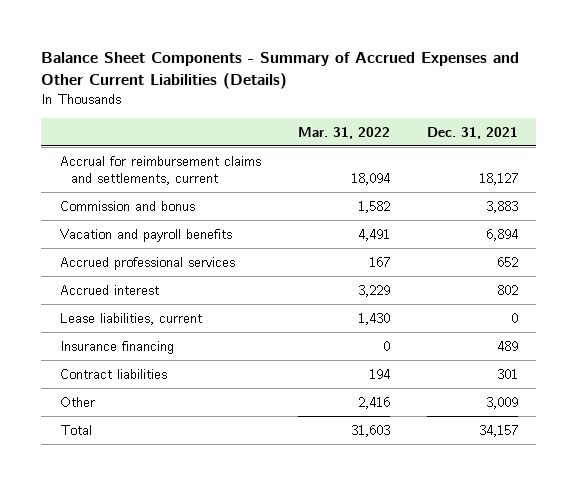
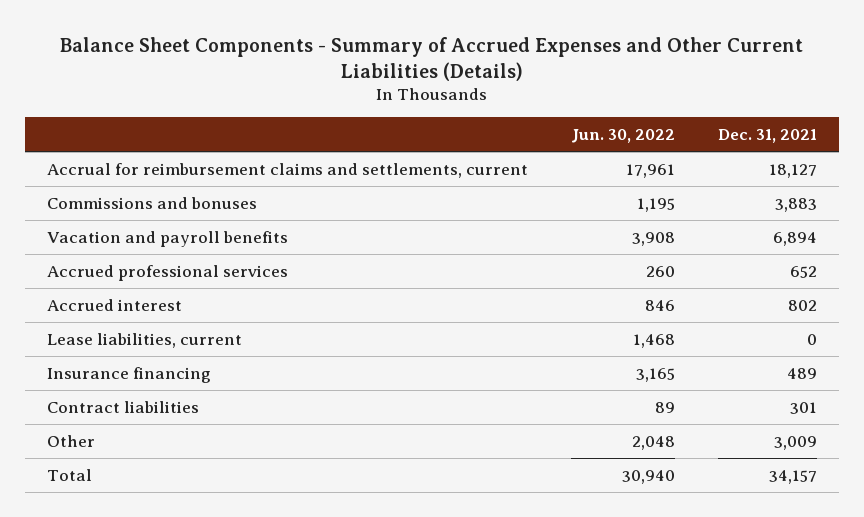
[297,126,390,139] Mar. 31, 2022 -> none
none -> [571,128,676,143] Jun. 30, 2022
[59,200,195,211] Commission and bonus -> [47,196,258,209] Commissions and bonuses

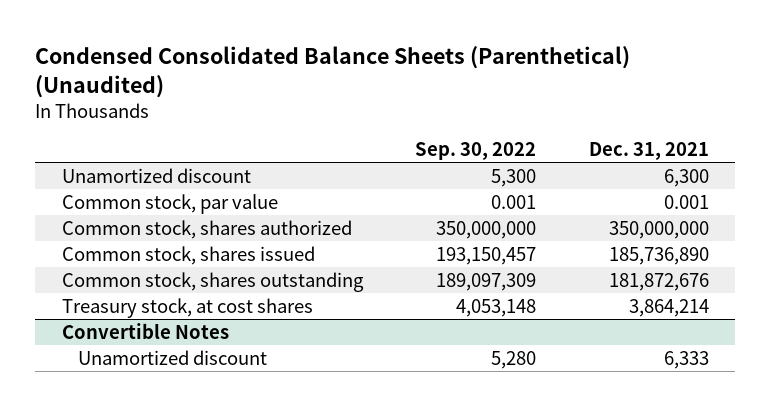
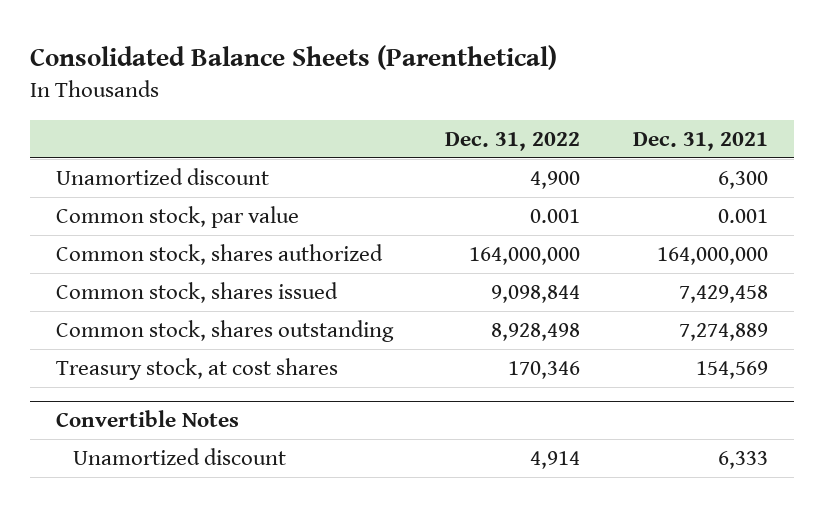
[35,46,631,98] Condensed Consolidated Balance Sheets (Parenthetical) (Unaudited) -> [30,44,558,70] Consolidated Balance Sheets (Parenthetical)
[415,141,537,160] Sep. 30, 2022 -> none
none -> [445,132,581,152] Dec. 31, 2022
[609,220,710,239] 350,000,000 -> [656,247,768,266] 164,000,000
[609,246,710,265] 185,736,890 -> [678,285,768,304] 7,429,458
[609,272,710,291] 181,872,676 -> [678,323,768,342] 7,274,889
[629,298,710,317] 3,864,214 -> [695,361,768,380] 154,569

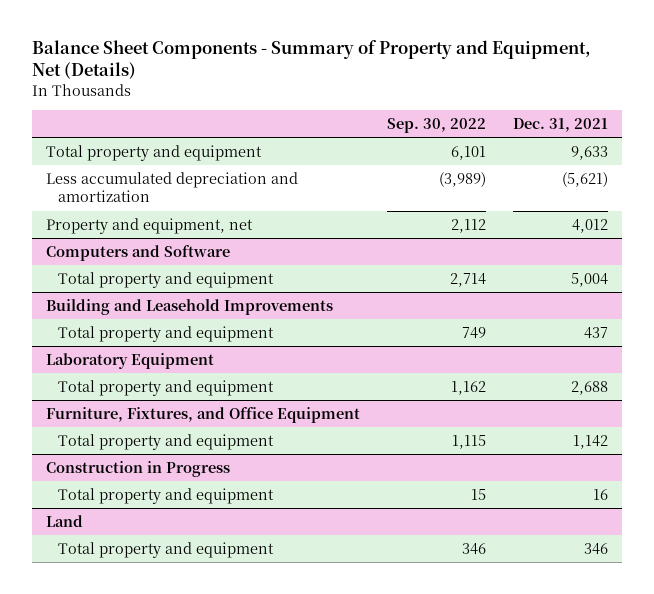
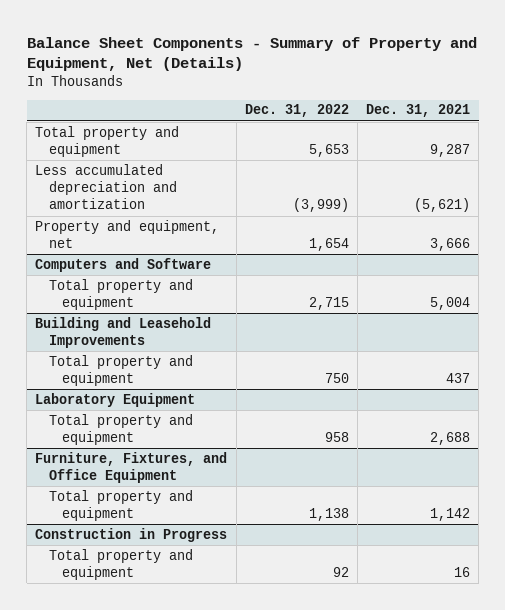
[386,117,486,133] Sep. 30, 2022 -> none
none -> [244,104,349,118] Dec. 31, 2022
[571,145,609,160] 9,633 -> [429,144,470,158] 9,287
[572,218,609,233] 4,012 -> [429,238,470,252] 3,666
[45,514,83,527] Land -> none
[57,541,274,558] Total property and equipment -> none

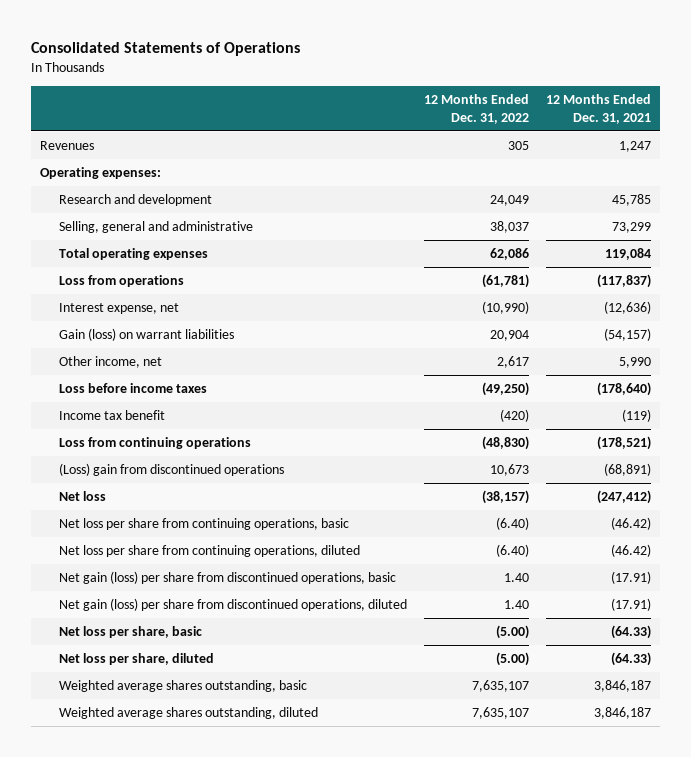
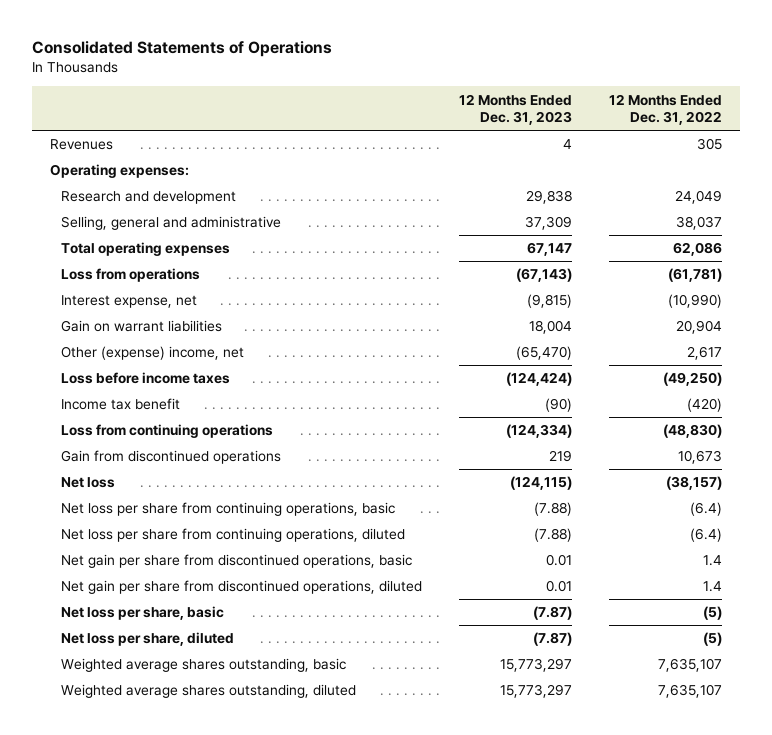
[546,94,652,124] 12 Months Ended Dec. 31, 2021 -> none
none -> [458,93,572,126] 12 Months Ended Dec. 31, 2023
[59,328,235,342] Gain (loss) on warrant liabilities -> [60,320,222,333] Gain on warrant liabilities
[59,356,163,369] Other income, net -> [60,346,244,361] Other (expense) income, net
[59,463,285,477] (Loss) gain from discontinued operations -> [60,450,281,465] Gain from discontinued operations
[496,517,530,531] (6.40) -> [689,502,722,517] (6.4)
[496,544,530,558] (6.40) -> [689,528,722,543] (6.4)
[59,571,397,585] Net gain (loss) per share from discontinued operations, basic -> [60,554,412,569] Net gain per share from discontinued operations, basic
[504,573,530,583] 1.40 -> [702,555,722,567] 1.4
[59,598,408,612] Net gain (loss) per share from discontinued operations, diluted -> [60,580,422,595] Net gain per share from discontinued operations, diluted
[504,600,530,610] 1.40 -> [702,581,722,593] 1.4
[496,625,530,640] (5.00) -> [702,606,722,621] (5)
[496,652,530,667] (5.00) -> [702,632,722,647] (5)

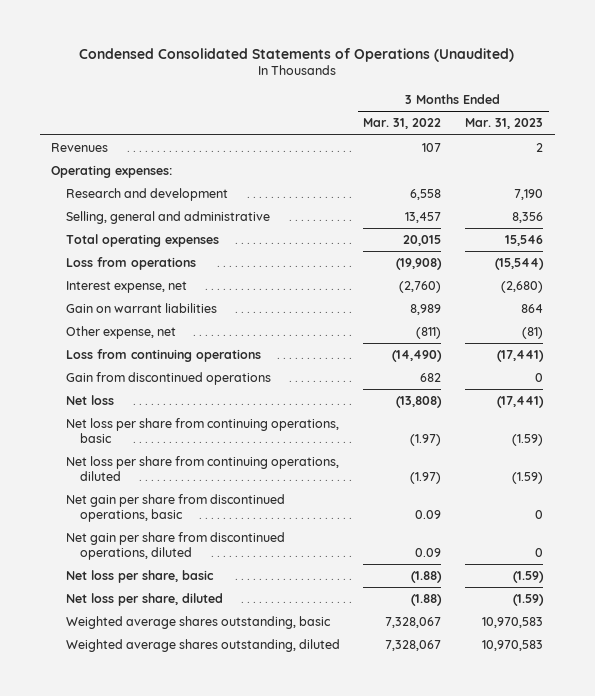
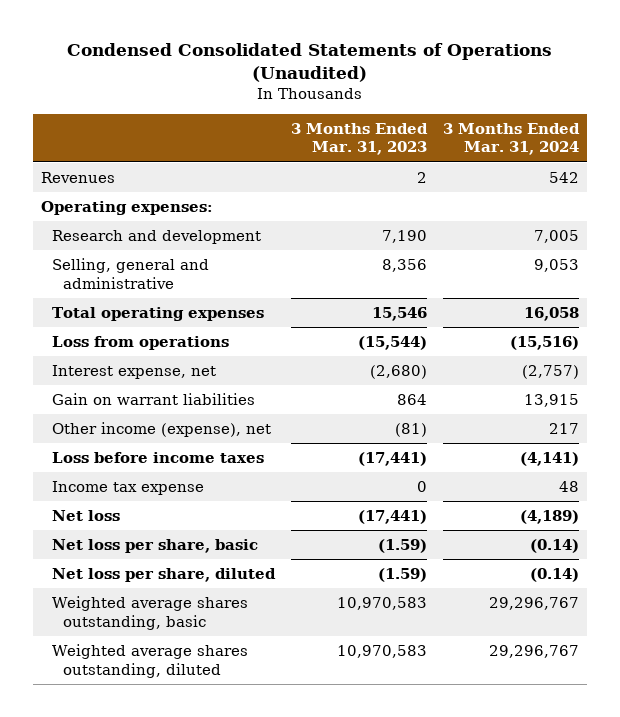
[363,118,442,130] Mar. 31, 2022 -> none
none -> [443,122,581,156] 3 Months Ended Mar. 31, 2024
[65,372,271,386] Gain from discontinued operations -> none
[65,326,176,340] Other expense, net -> [51,422,271,438] Other income (expense), net
[65,349,261,363] Loss from continuing operations -> [51,452,264,464] Loss before income taxes
none -> [51,481,204,496] Income tax expense
[65,418,339,443] Net loss per share from continuing operations, basic -> none
[65,456,339,481] Net loss per share from continuing operations, diluted -> none
[65,494,285,522] Net gain per share from discontinued operations, basic -> none
[65,532,285,560] Net gain per share from discontinued operations, diluted -> none

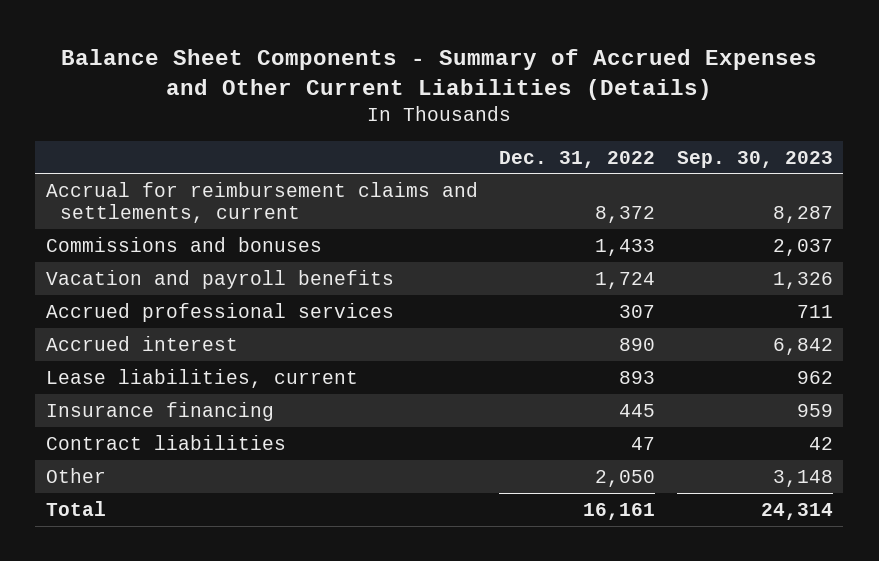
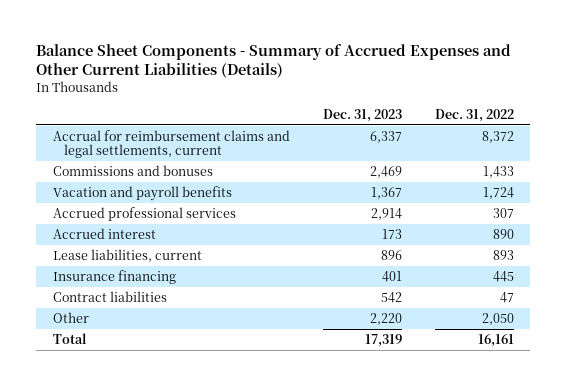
[676,150,833,168] Sep. 30, 2023 -> none
none -> [322,109,402,123] Dec. 31, 2023
[45,181,478,224] Accrual for reimbursement claims and settlements, current -> [52,129,290,159] Accrual for reimbursement claims and legal settlements, current

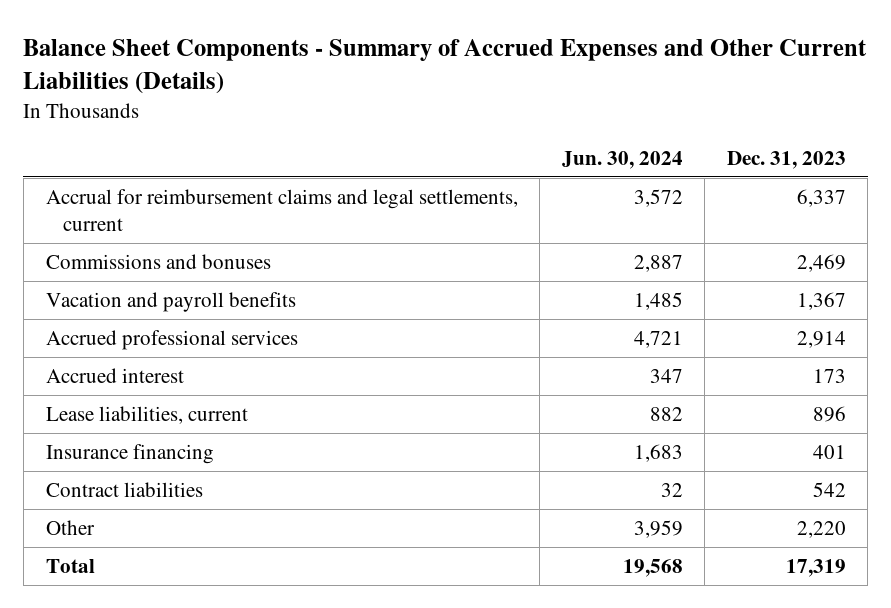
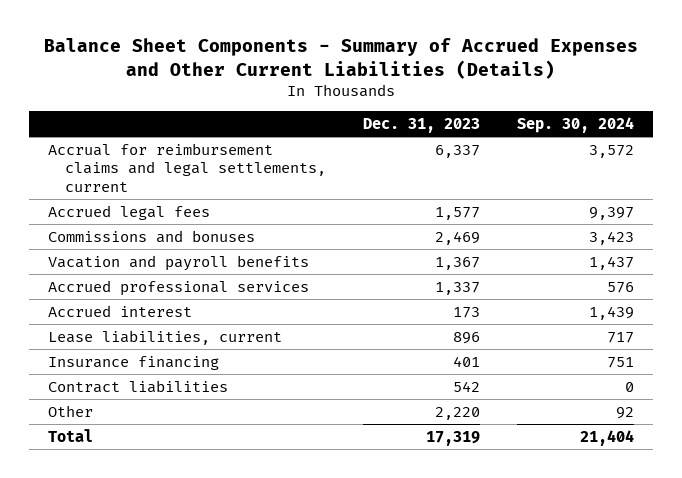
[561,150,683,169] Jun. 30, 2024 -> none
none -> [516,117,634,134] Sep. 30, 2024
none -> [47,204,210,220] Accrued legal fees
[796,330,846,348] 2,914 -> [434,281,480,295] 1,337

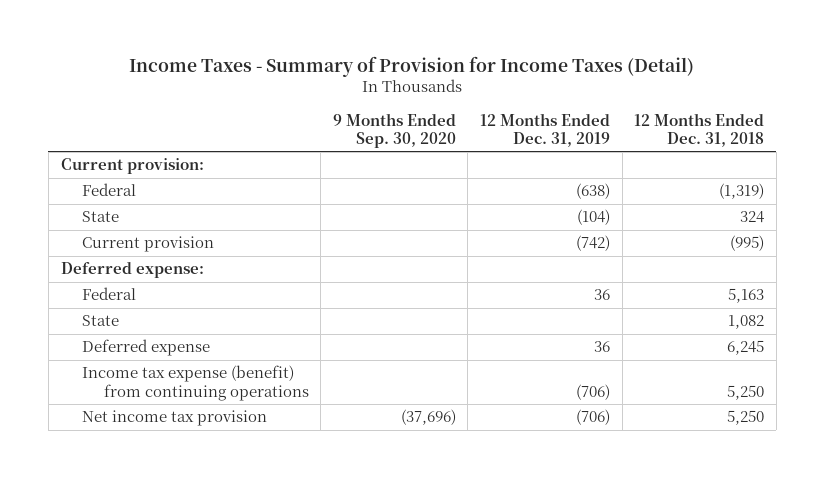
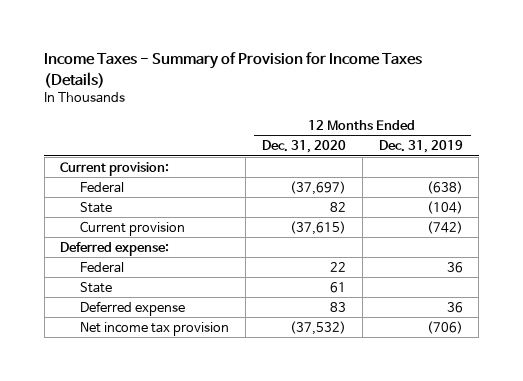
[129,55,695,77] Income Taxes - Summary of Provision for Income Taxes (Detail) -> [44,52,423,88] Income Taxes - Summary of Provision for Income Taxes (Details)
[332,112,456,149] 9 Months Ended Sep. 30, 2020 -> none
[634,112,765,148] 12 Months Ended Dec. 31, 2018 -> none
none -> [261,140,346,154] Dec. 31, 2020
[82,365,309,401] Income tax expense (benefit) from continuing operations -> none

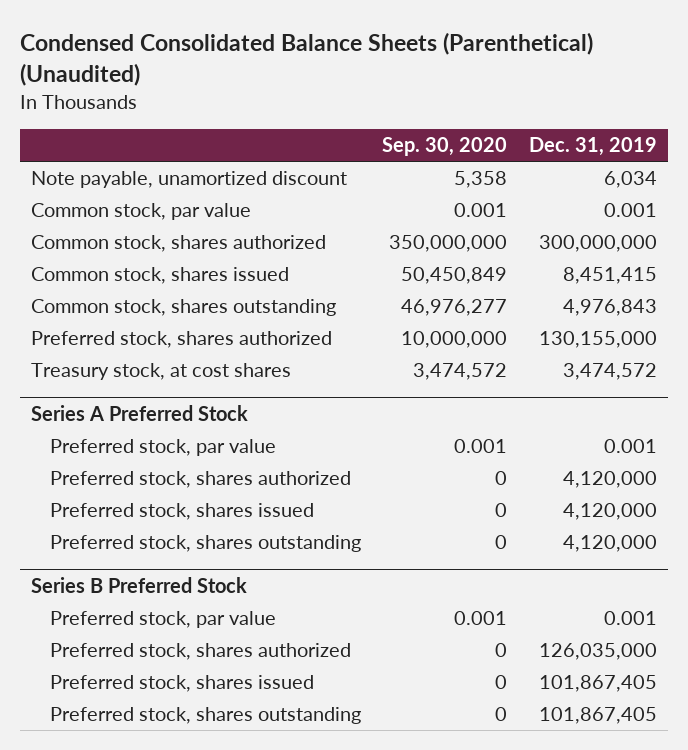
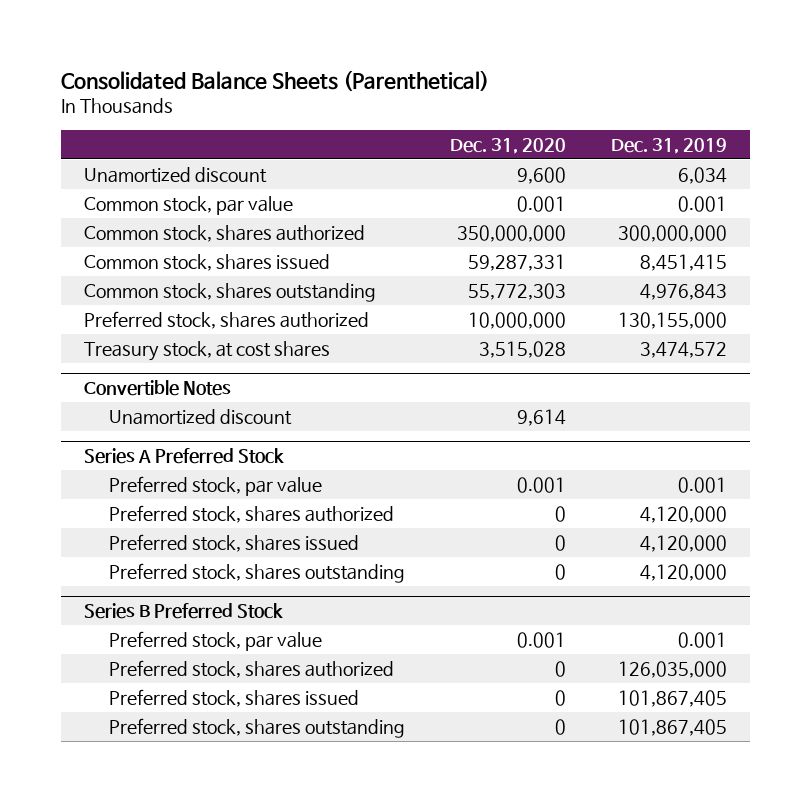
[20,32,594,87] Condensed Consolidated Balance Sheets (Parenthetical) (Unaudited) -> [60,70,489,92] Consolidated Balance Sheets (Parenthetical)
[382,137,508,157] Sep. 30, 2020 -> none
none -> [450,137,567,154] Dec. 31, 2020
[31,171,348,189] Note payable, unamortized discount -> [83,166,267,183] Unamortized discount
none -> [83,380,231,397] Convertible Notes
none -> [108,408,292,425] Unamortized discount

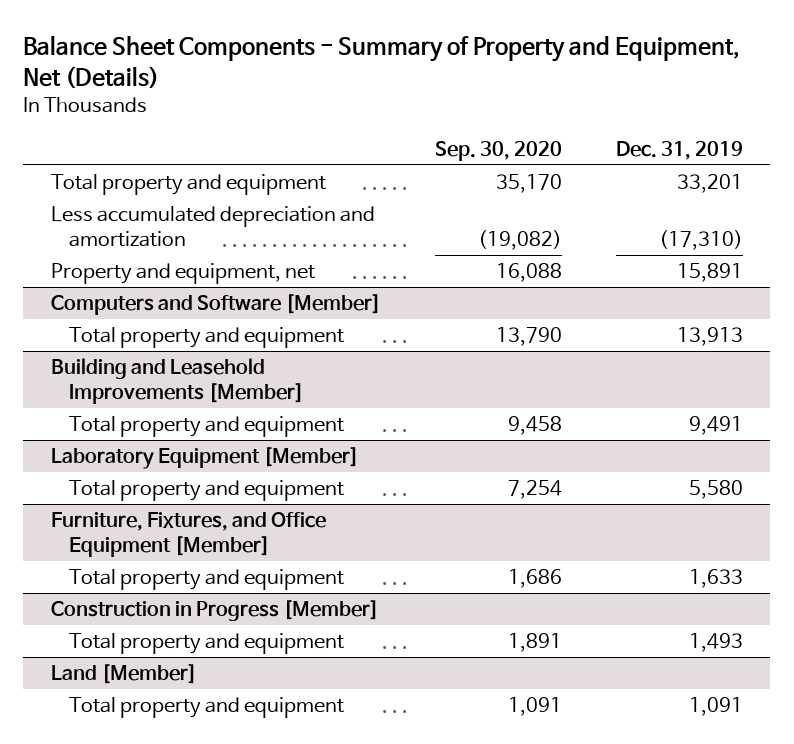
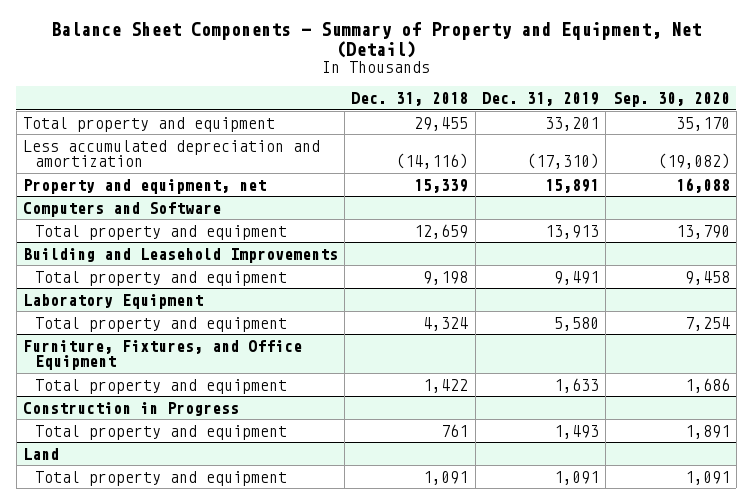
[23,35,741,90] Balance Sheet Components - Summary of Property and Equipment, Net (Details) -> [51,22,702,59] Balance Sheet Components - Summary of Property and Equipment, Net (Detail)
none -> [351,91,469,106] Dec. 31, 2018
[50,294,381,316] Computers and Software [Member] -> [22,201,221,217] Computers and Software
[50,358,304,405] Building and Leasehold Improvements [Member] -> [22,247,338,263] Building and Leasehold Improvements
[50,447,359,470] Laboratory Equipment [Member] -> [22,293,203,309] Laboratory Equipment
[50,512,326,558] Furniture, Fixtures, and Office Equipment [Member] -> [22,339,302,370] Furniture, Fixtures, and Office Equipment
[50,600,379,622] Construction in Progress [Member] -> [22,401,239,416] Construction in Progress
[50,664,197,685] Land [Member] -> [22,447,59,460] Land

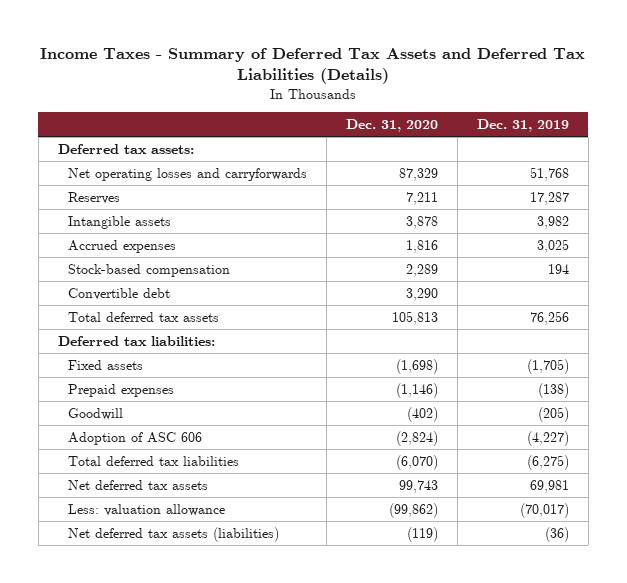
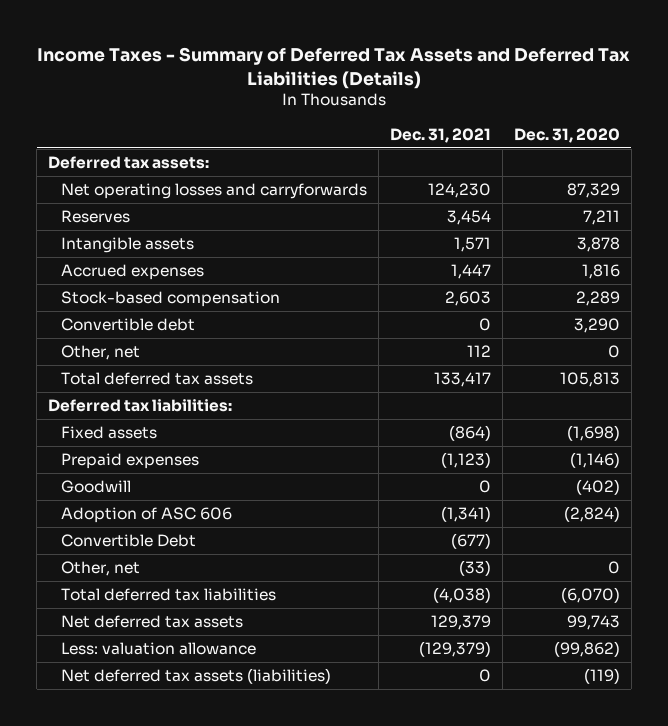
[476,118,569,132] Dec. 31, 2019 -> none
none -> [390,127,492,143] Dec. 31, 2021
none -> [61,345,141,361] Other, net
none -> [61,534,197,548] Convertible Debt
none -> [61,561,141,577] Other, net

